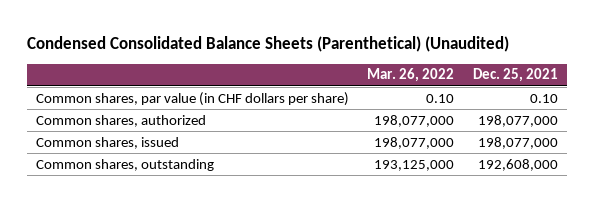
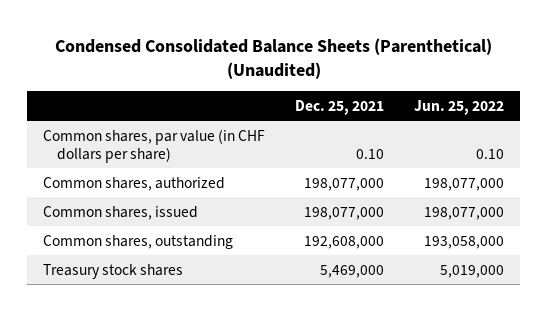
[367,68,455,83] Mar. 26, 2022 -> none
none -> [414,99,505,115] Jun. 25, 2022
none -> [42,263,183,279] Treasury stock shares

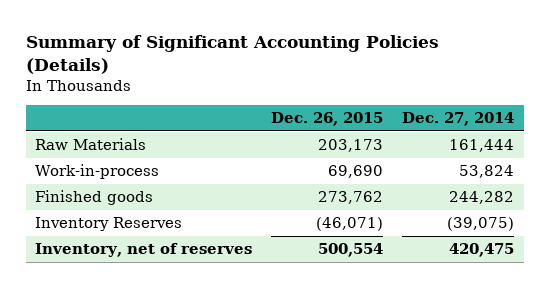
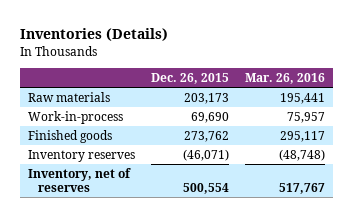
[25,35,439,75] Summary of Significant Accounting Policies (Details) -> [20,28,169,42] Inventories (Details)
[402,112,515,127] Dec. 27, 2014 -> none
none -> [244,73,325,85] Mar. 26, 2016
[35,138,147,151] Raw Materials -> [28,91,111,102] Raw materials
[35,217,183,232] Inventory Reserves -> [28,149,136,162] Inventory reserves

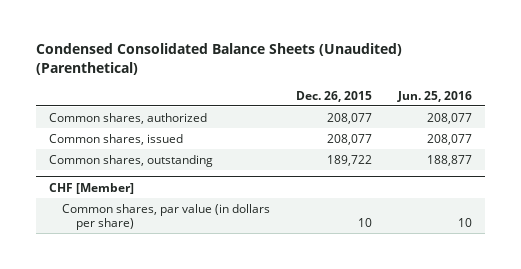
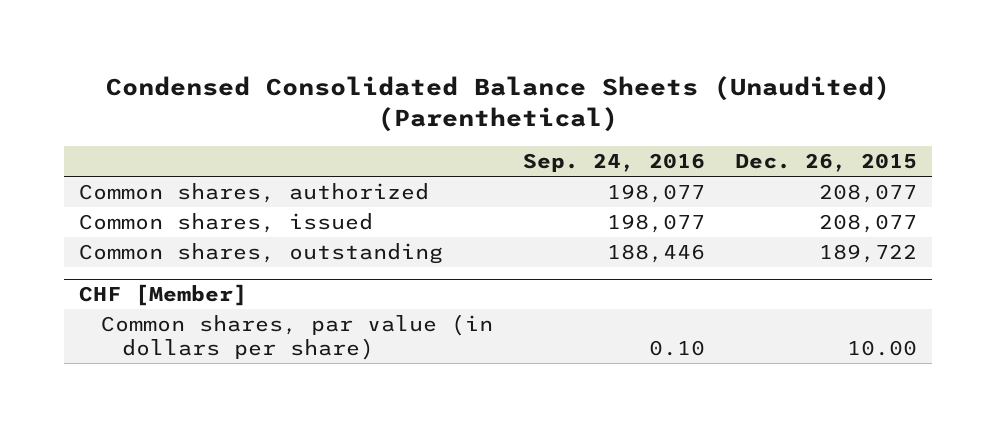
[396,90,472,102] Jun. 25, 2016 -> none
none -> [522,153,705,173] Sep. 24, 2016
[358,217,373,227] 10 -> [847,340,918,357] 10.00

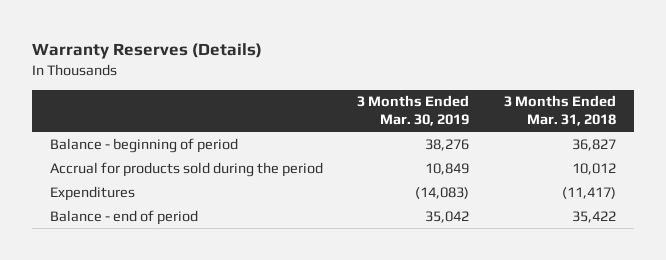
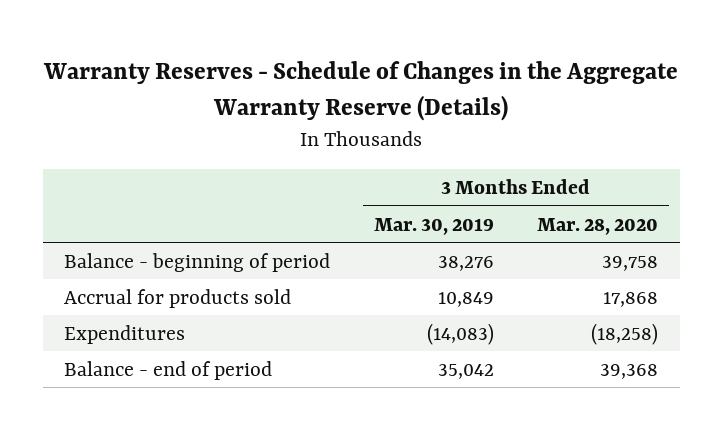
[32,42,263,59] Warranty Reserves (Details) -> [43,60,679,121] Warranty Reserves - Schedule of Changes in the Aggregate Warranty Reserve (Details)
[504,95,617,126] 3 Months Ended Mar. 31, 2018 -> none
none -> [536,217,658,235] Mar. 28, 2020
[49,161,323,177] Accrual for products sold during the period -> [64,288,292,308] Accrual for products sold

